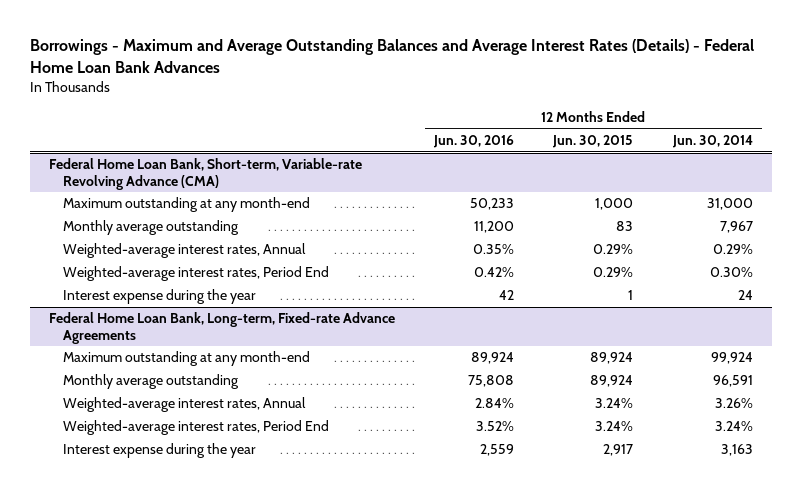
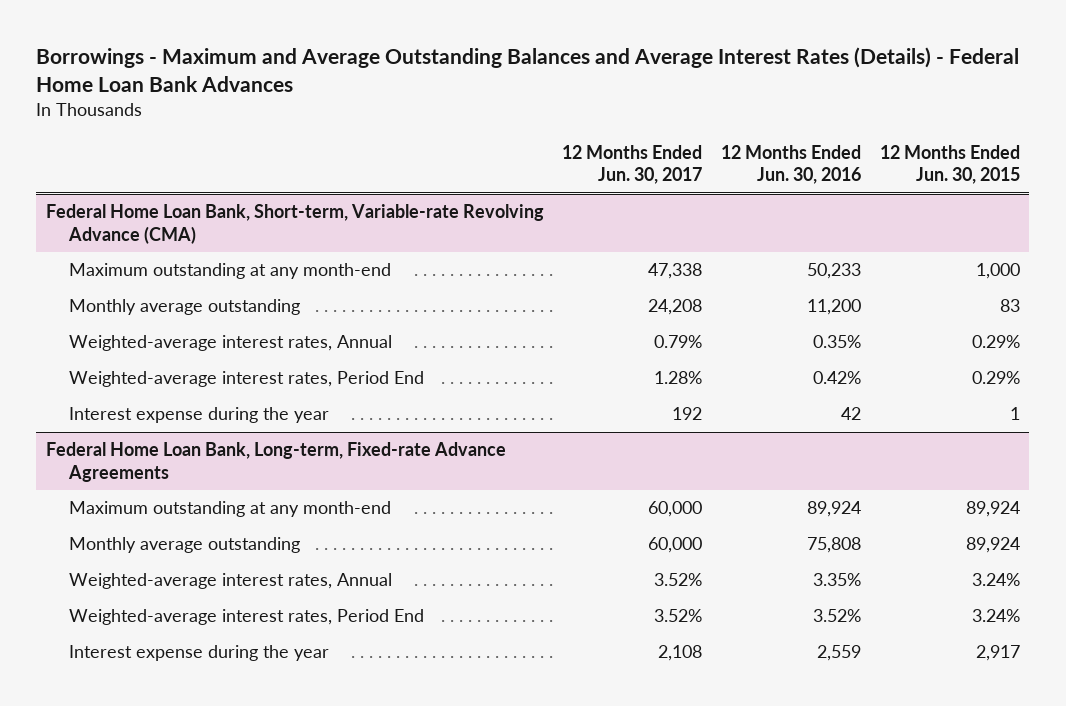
[671,135,753,149] Jun. 30, 2014 -> none
none -> [562,144,703,185] 12 Months Ended Jun. 30, 2017
[475,398,515,409] 2.84% -> [813,573,862,587] 3.35%

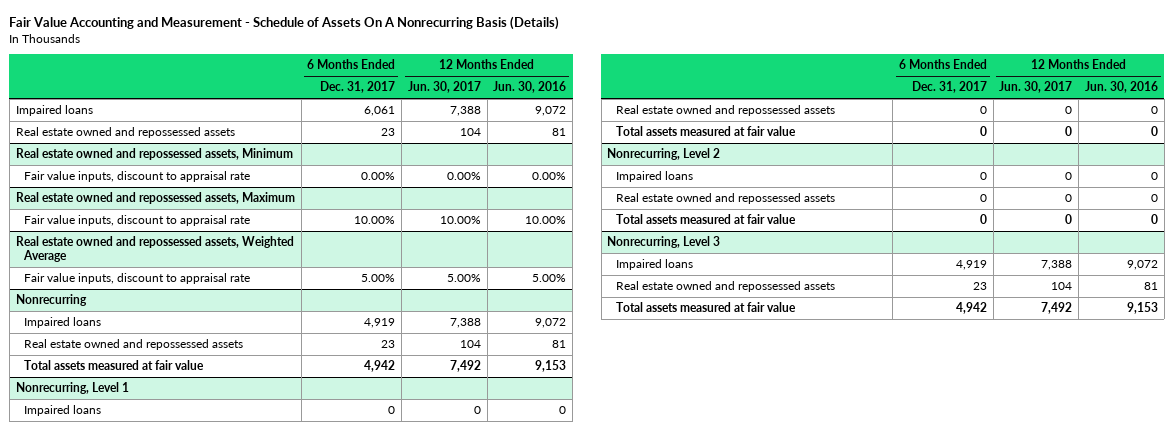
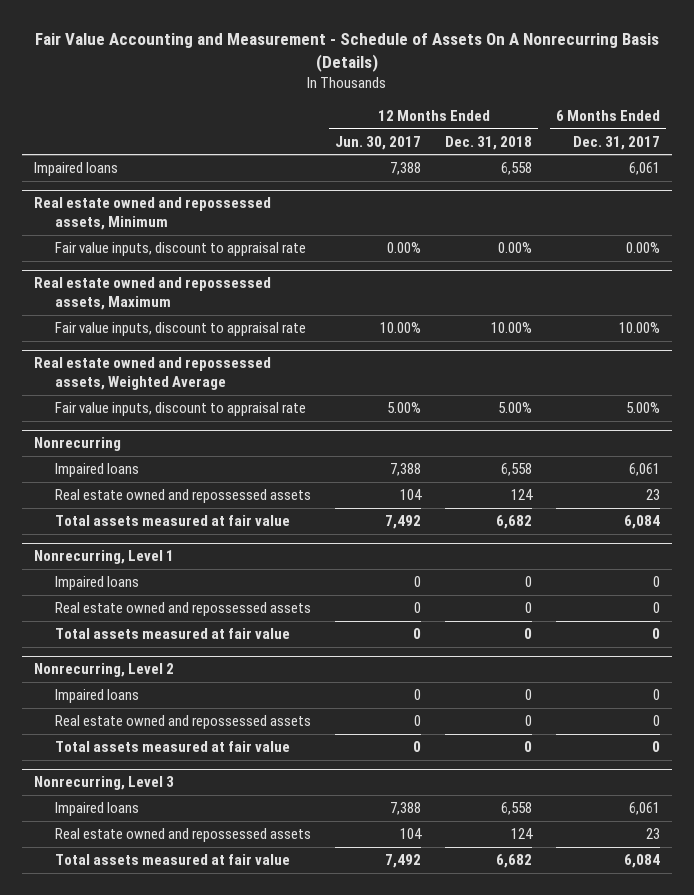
[493,81,567,94] Jun. 30, 2016 -> none
none -> [444,135,532,150] Dec. 31, 2018
[15,127,235,139] Real estate owned and repossessed assets -> none
[364,318,396,329] 4,919 -> [628,463,660,477] 6,061
[364,360,396,373] 4,942 -> [623,515,660,530] 6,084
[955,260,987,271] 4,919 -> [628,802,660,816] 6,061
[955,302,987,315] 4,942 -> [623,854,660,869] 6,084

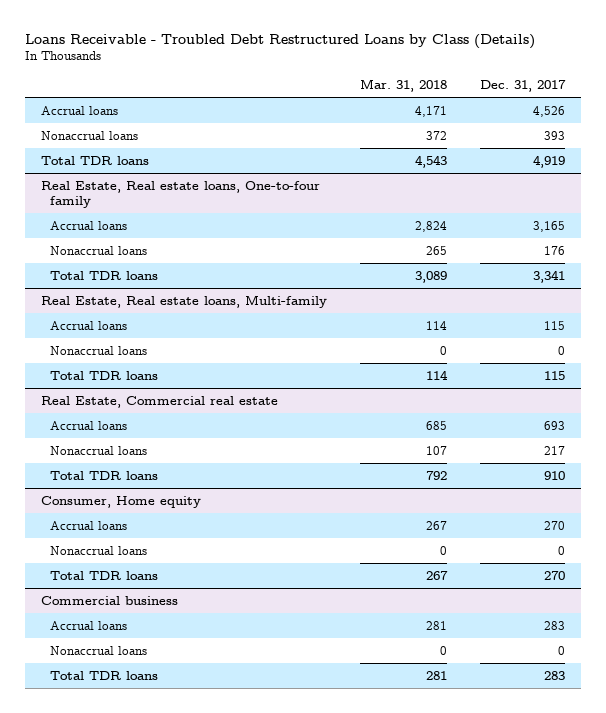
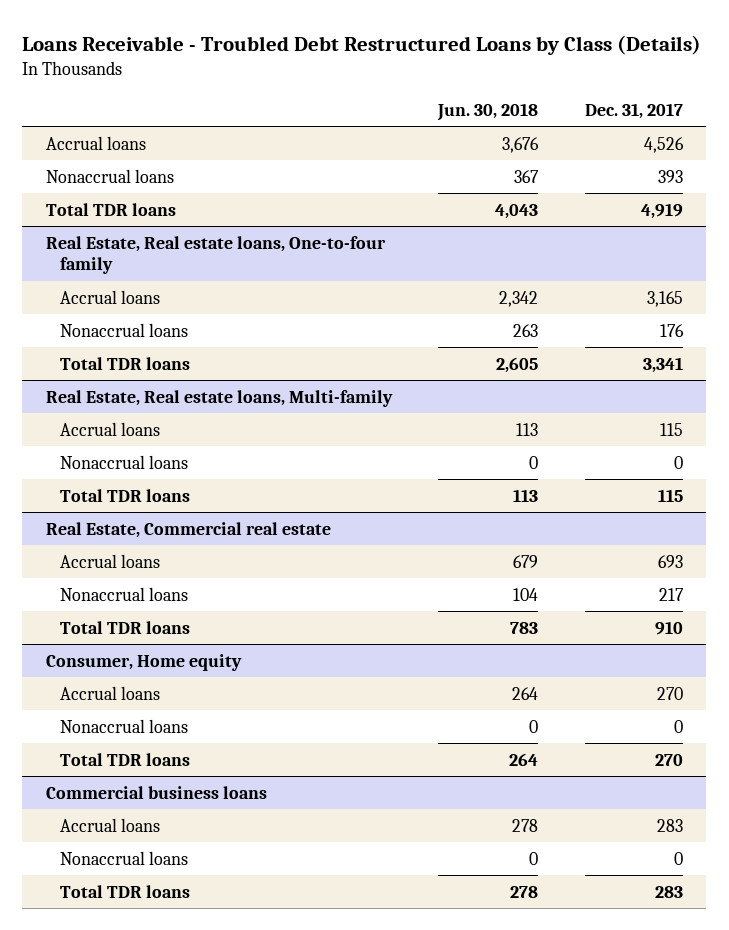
[359,79,447,93] Mar. 31, 2018 -> none
none -> [437,102,539,121] Jun. 30, 2018
[40,595,178,605] Commercial business -> [45,785,267,799] Commercial business loans

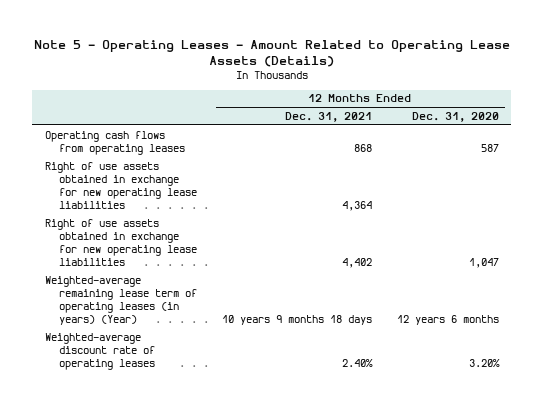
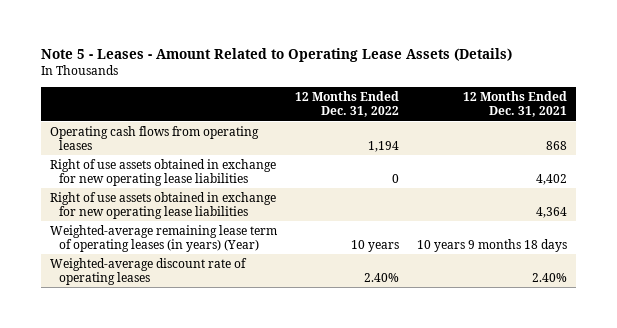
[33,39,510,67] Note 5 - Operating Leases - Amount Related to Operating Lease Assets (Details) -> [40,48,512,63] Note 5 - Leases - Amount Related to Operating Lease Assets (Details)
[411,111,499,122] Dec. 31, 2020 -> none
none -> [295,90,400,118] 12 Months Ended Dec. 31, 2022
[44,161,197,210] Right of use assets obtained in exchange for new operating lease liabilities -> [49,191,276,220] Right of use assets obtained in exchange for new operating lease liabilities

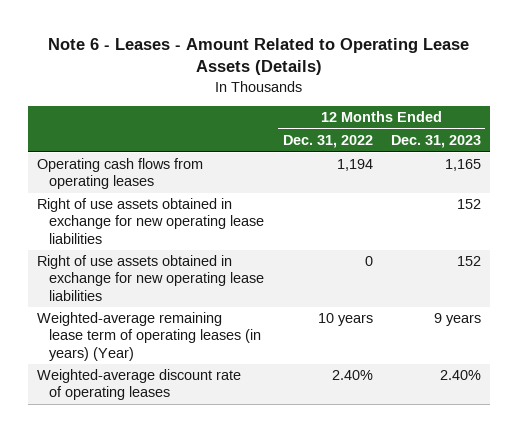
[40,48,512,63] Note 5 - Leases - Amount Related to Operating Lease Assets (Details) -> [47,38,469,76] Note 6 - Leases - Amount Related to Operating Lease Assets (Details)
[463,90,568,118] 12 Months Ended Dec. 31, 2021 -> none
none -> [390,135,481,149] Dec. 31, 2023
[49,158,276,187] Right of use assets obtained in exchange for new operating lease liabilities -> [36,255,265,301] Right of use assets obtained in exchange for new operating lease liabilities

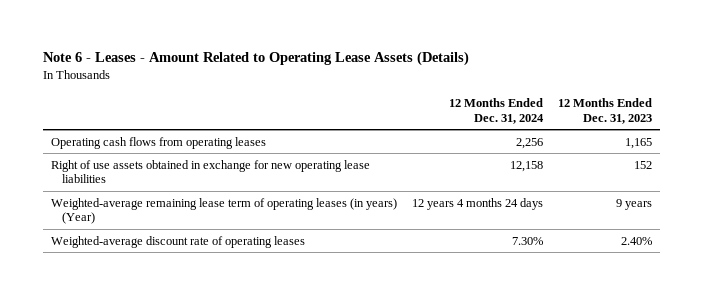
[282,135,373,149] Dec. 31, 2022 -> none
none -> [448,98,544,124] 12 Months Ended Dec. 31, 2024
[36,255,265,301] Right of use assets obtained in exchange for new operating lease liabilities -> none

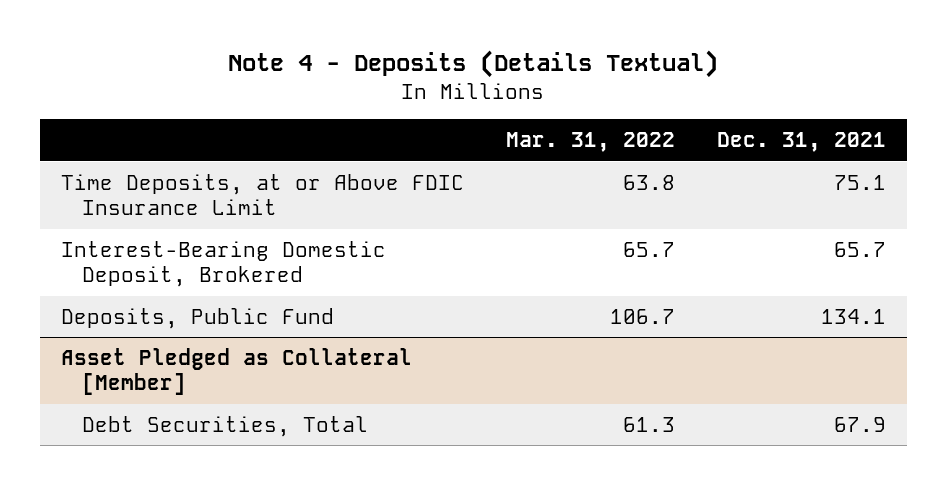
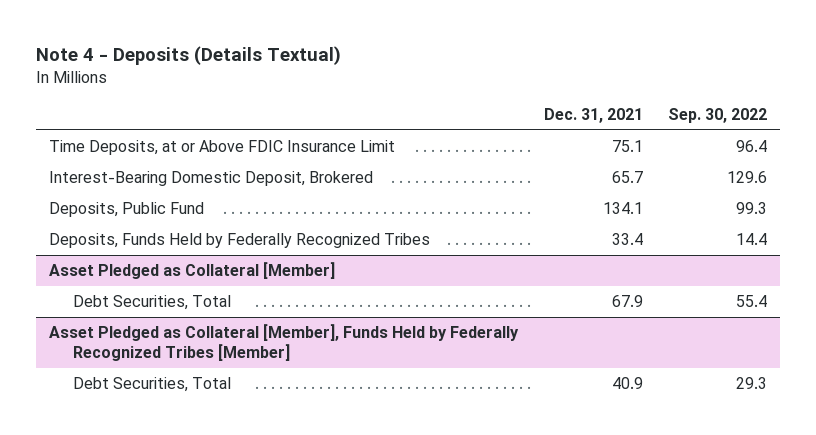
[505,132,675,153] Mar. 31, 2022 -> none
none -> [668,108,768,124] Sep. 30, 2022
none -> [48,233,430,249] Deposits, Funds Held by Federally Recognized Tribes
none -> [48,324,519,362] Asset Pledged as Collateral [Member], Funds Held by Federally Recognized Tribes [Member]
none -> [73,377,232,393] Debt Securities, Total

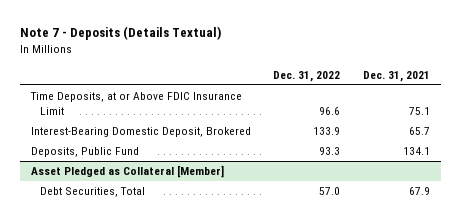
[35,45,341,65] Note 4 - Deposits (Details Textual) -> [19,26,221,41] Note 7 - Deposits (Details Textual)
[668,108,768,124] Sep. 30, 2022 -> none
none -> [273,70,341,82] Dec. 31, 2022
[48,233,430,249] Deposits, Funds Held by Federally Recognized Tribes -> none
[48,324,519,362] Asset Pledged as Collateral [Member], Funds Held by Federally Recognized Tribes [Member] -> none
[73,377,232,393] Debt Securities, Total -> none

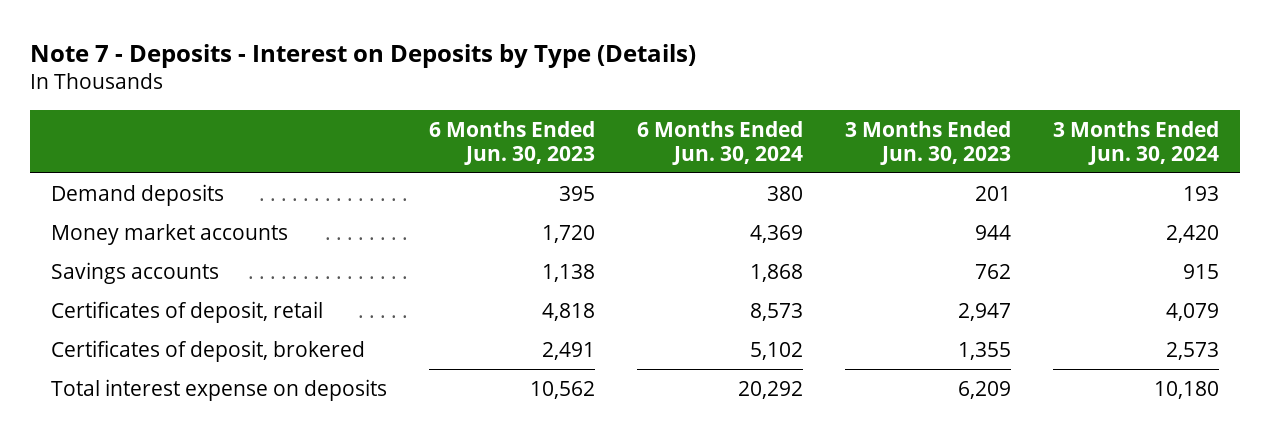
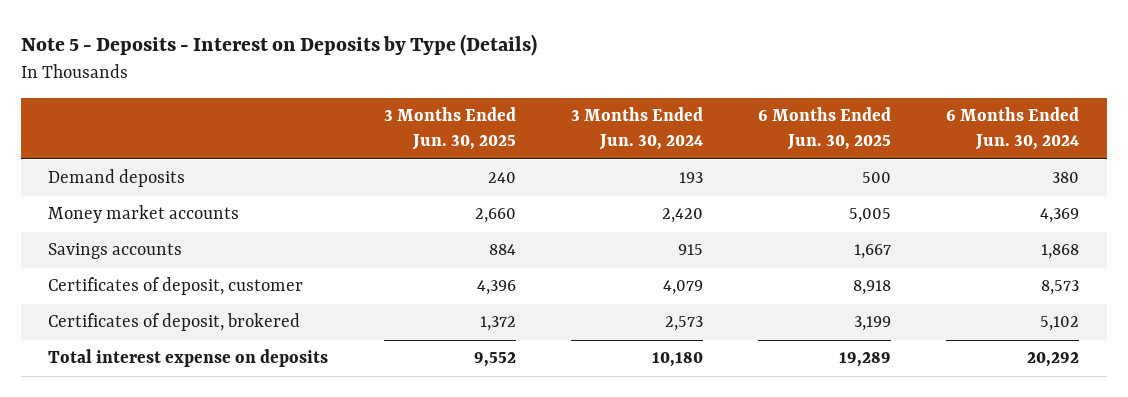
[29,43,696,68] Note 7 - Deposits - Interest on Deposits by Type (Details) -> [20,34,537,57] Note 5 - Deposits - Interest on Deposits by Type (Details)
[428,120,595,165] 6 Months Ended Jun. 30, 2023 -> none
[844,120,1011,165] 3 Months Ended Jun. 30, 2023 -> none
none -> [383,107,516,151] 3 Months Ended Jun. 30, 2025
none -> [758,107,892,151] 6 Months Ended Jun. 30, 2025
[50,300,323,323] Certificates of deposit, retail -> [48,277,304,296] Certificates of deposit, customer

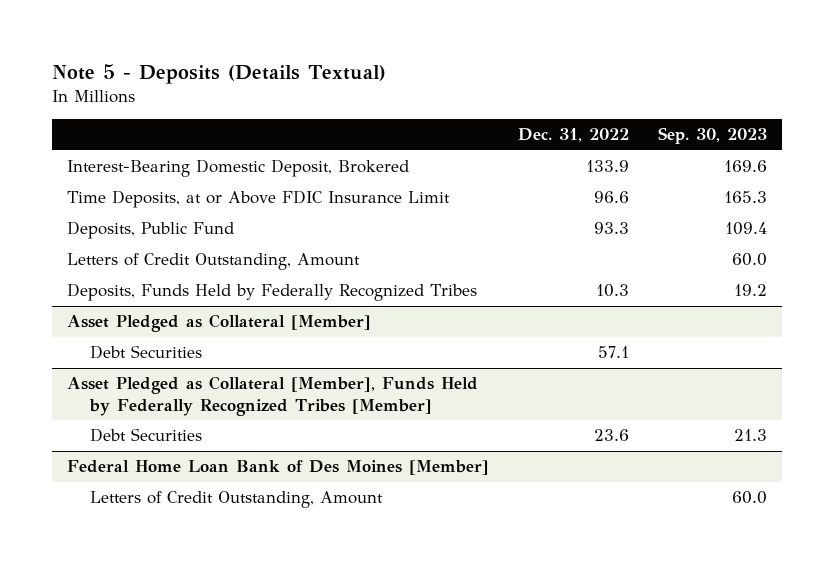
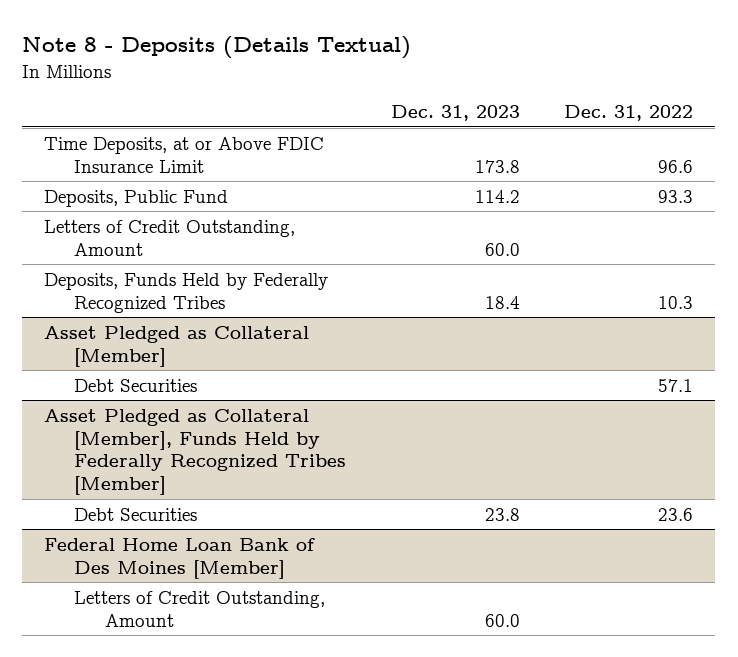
[51,63,386,84] Note 5 - Deposits (Details Textual) -> [22,35,412,59] Note 8 - Deposits (Details Textual)
[658,127,768,145] Sep. 30, 2023 -> none
none -> [390,105,520,122] Dec. 31, 2023
[66,159,409,178] Interest-Bearing Domestic Deposit, Brokered -> none

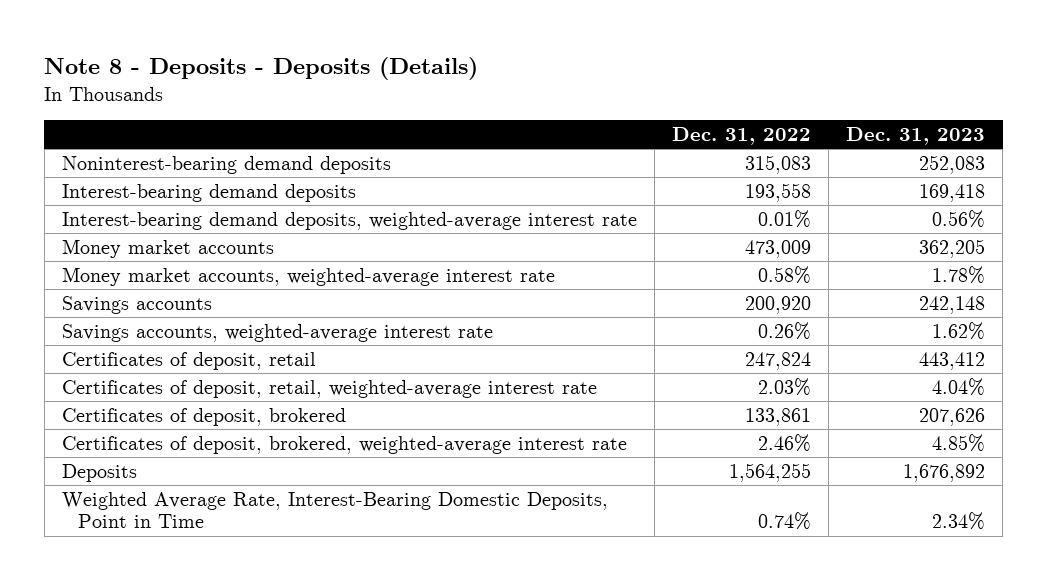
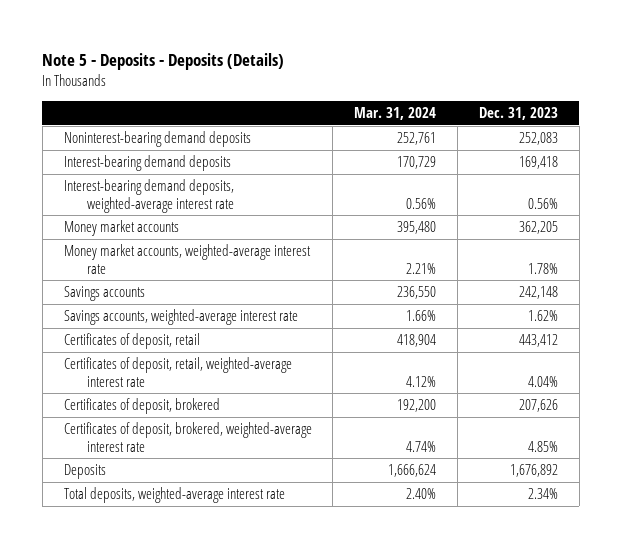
[44,57,479,81] Note 8 - Deposits - Deposits (Details) -> [42,52,285,70] Note 5 - Deposits - Deposits (Details)
[671,126,811,145] Dec. 31, 2022 -> none
none -> [354,107,437,121] Mar. 31, 2024
[61,491,608,529] Weighted Average Rate, Interest-Bearing Domestic Deposits, Point in Time -> [63,487,285,504] Total deposits, weighted-average interest rate

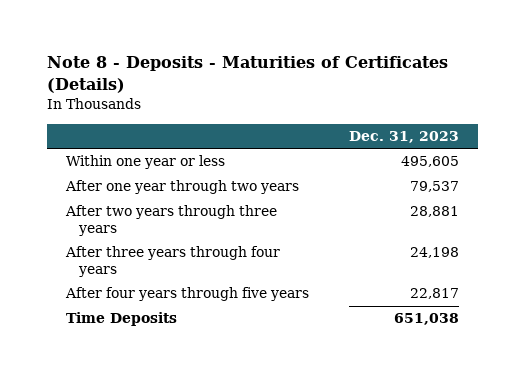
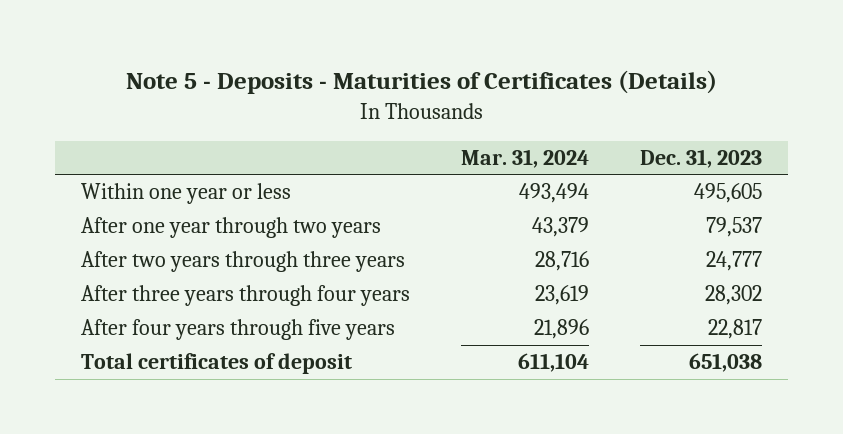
[46,56,448,94] Note 8 - Deposits - Maturities of Certificates (Details) -> [125,70,717,95] Note 5 - Deposits - Maturities of Certificates (Details)
none -> [461,148,590,168] Mar. 31, 2024
[409,206,459,218] 28,881 -> [706,251,763,272] 24,777
[409,247,459,259] 24,198 -> [705,285,763,306] 28,302
[66,312,178,327] Time Deposits -> [80,353,352,375] Total certificates of deposit

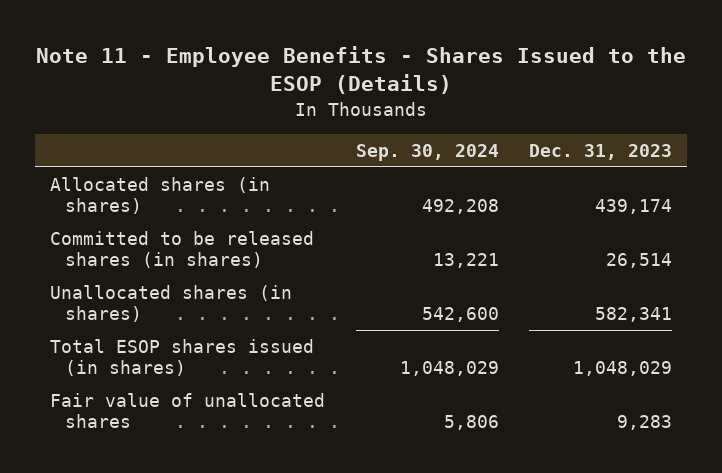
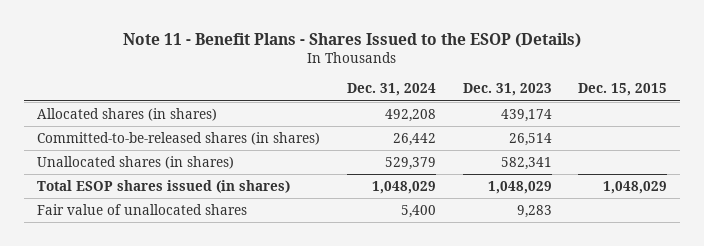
[36,46,687,95] Note 11 - Employee Benefits - Shares Issued to the ESOP (Details) -> [123,32,582,48] Note 11 - Benefit Plans - Shares Issued to the ESOP (Details)
[355,144,499,162] Sep. 30, 2024 -> none
none -> [346,83,436,97] Dec. 31, 2024
none -> [578,83,668,97] Dec. 15, 2015
[50,231,315,269] Committed to be released shares (in shares) -> [37,131,321,145] Committed-to-be-released shares (in shares)

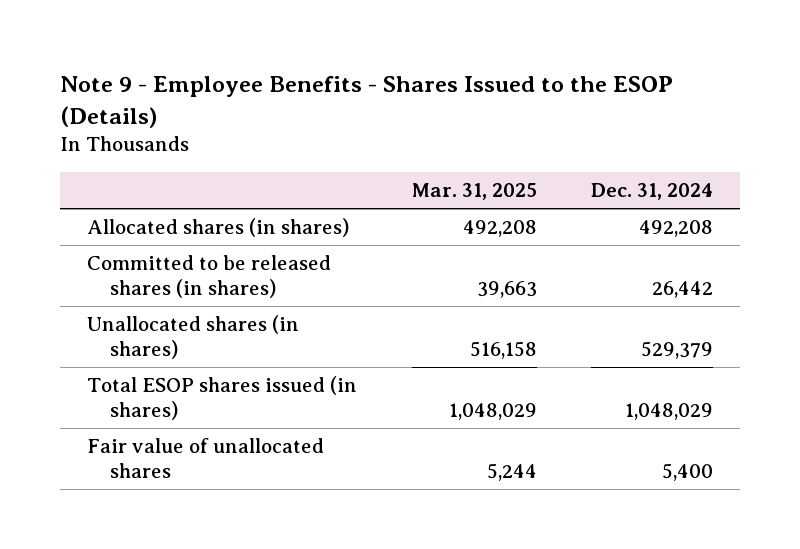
[123,32,582,48] Note 11 - Benefit Plans - Shares Issued to the ESOP (Details) -> [59,75,673,128] Note 9 - Employee Benefits - Shares Issued to the ESOP (Details)
[462,83,552,97] Dec. 31, 2023 -> none
[578,83,668,97] Dec. 15, 2015 -> none
none -> [411,183,537,201] Mar. 31, 2025
[37,131,321,145] Committed-to-be-released shares (in shares) -> [87,255,332,298] Committed to be released shares (in shares)

